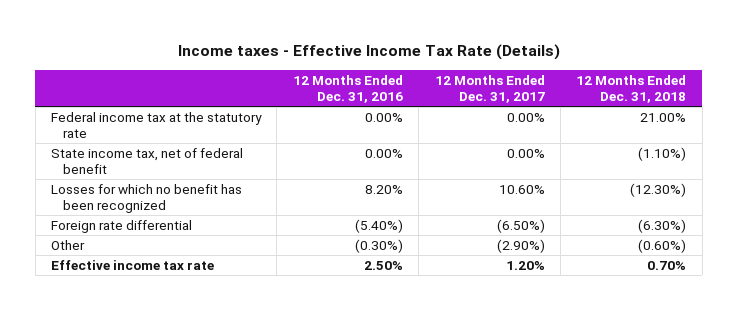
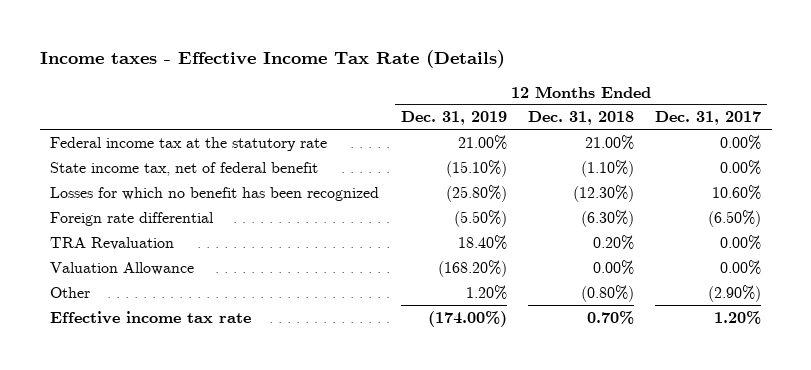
[292,74,403,104] 12 Months Ended Dec. 31, 2016 -> none
none -> [400,111,507,126] Dec. 31, 2019
none -> [50,236,175,250] TRA Revaluation
none -> [50,261,195,275] Valuation Allowance
[638,238,687,253] (0.60%) -> [580,284,634,302] (0.80%)

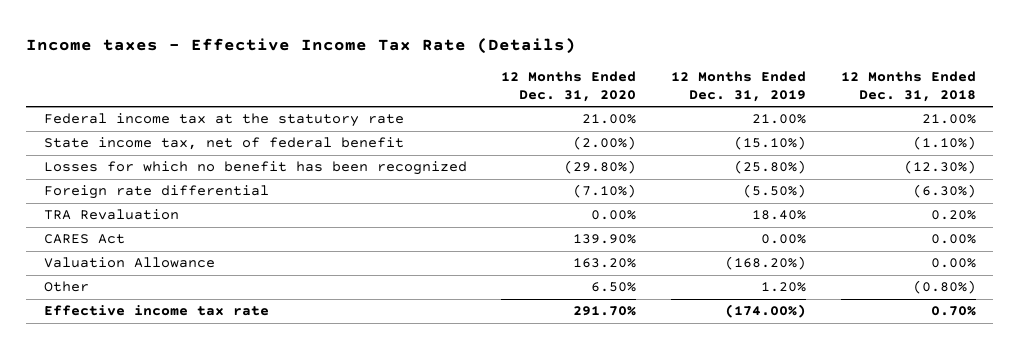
[655,111,762,126] Dec. 31, 2017 -> none
none -> [501,71,637,102] 12 Months Ended Dec. 31, 2020
none -> [43,234,125,245] CARES Act

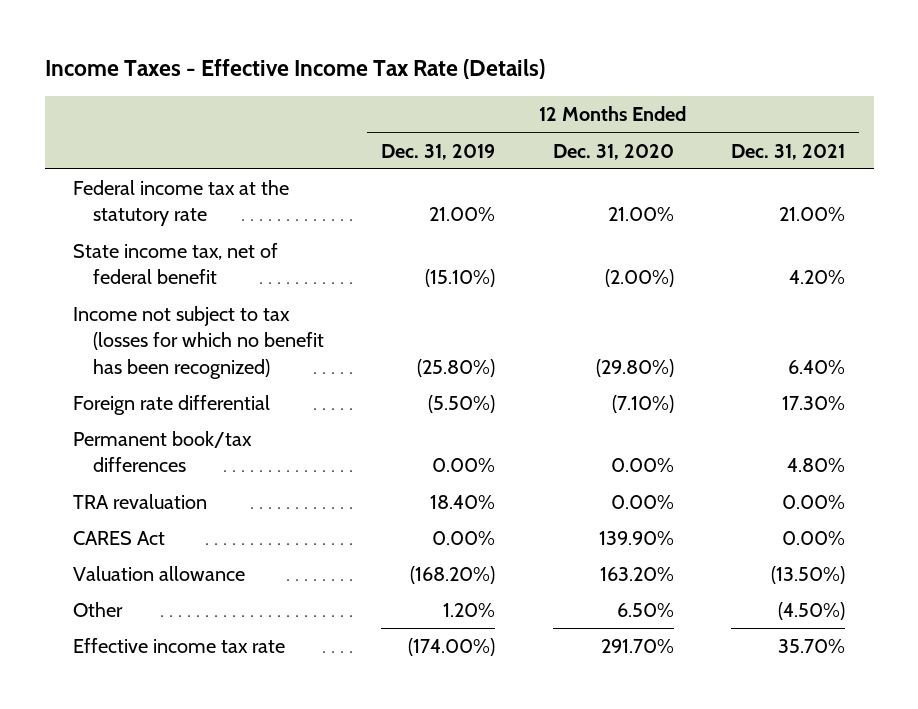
[26,37,577,54] Income taxes - Effective Income Tax Rate (Details) -> [44,58,545,79] Income Taxes - Effective Income Tax Rate (Details)
[840,71,976,102] 12 Months Ended Dec. 31, 2018 -> none
none -> [730,143,845,160] Dec. 31, 2021
[43,161,467,176] Losses for which no benefit has been recognized -> [73,306,324,379] Income not subject to tax (losses for which no benefit has been recognized)
none -> [73,431,253,473] Permanent book/tax differences
[43,209,179,221] TRA Revaluation -> [73,494,208,510] TRA revaluation
[43,257,215,269] Valuation Allowance -> [73,566,246,582] Valuation allowance

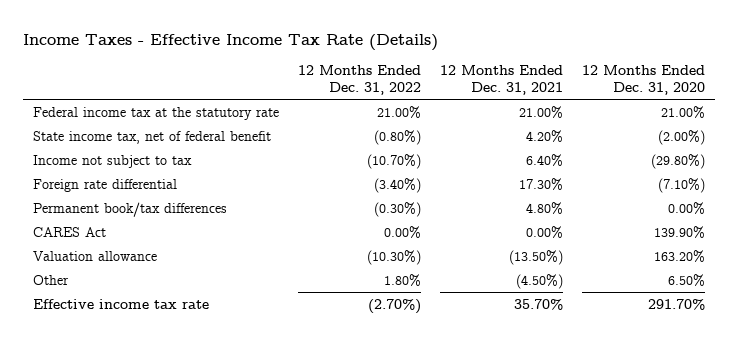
[381,143,496,160] Dec. 31, 2019 -> none
none -> [297,65,421,95] 12 Months Ended Dec. 31, 2022
[73,306,324,379] Income not subject to tax (losses for which no benefit has been recognized) -> [32,154,192,168] Income not subject to tax
[73,494,208,510] TRA revaluation -> none

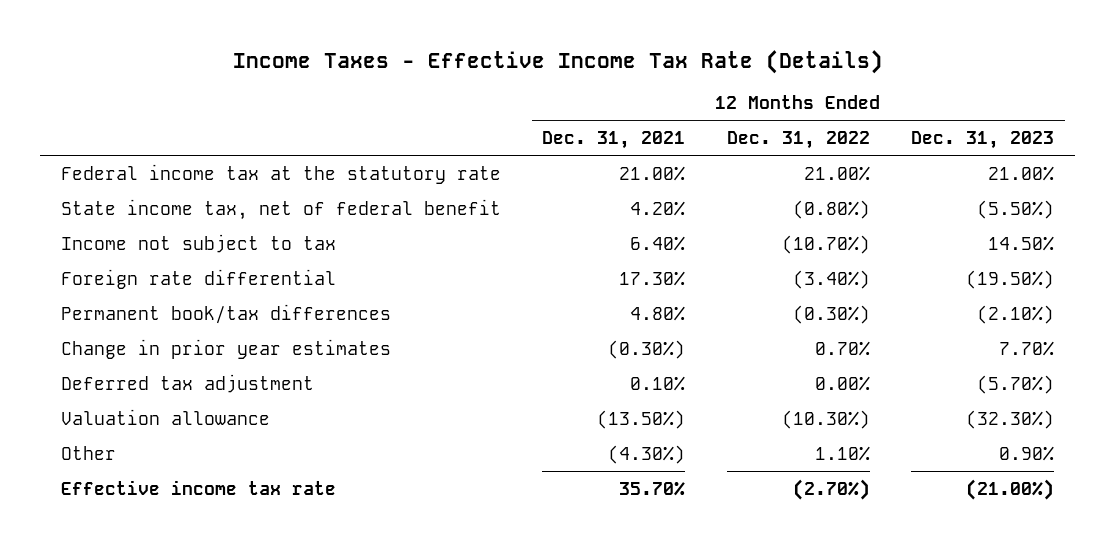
[582,65,706,95] 12 Months Ended Dec. 31, 2020 -> none
none -> [911,131,1055,150] Dec. 31, 2023
[32,226,106,237] CARES Act -> none
none -> [60,338,391,359] Change in prior year estimates
none -> [60,373,314,393] Deferred tax adjustment
[383,273,421,287] 1.80% -> [814,445,870,461] 1.10%
[516,273,564,289] (4.50%) -> [608,444,686,464] (4.30%)

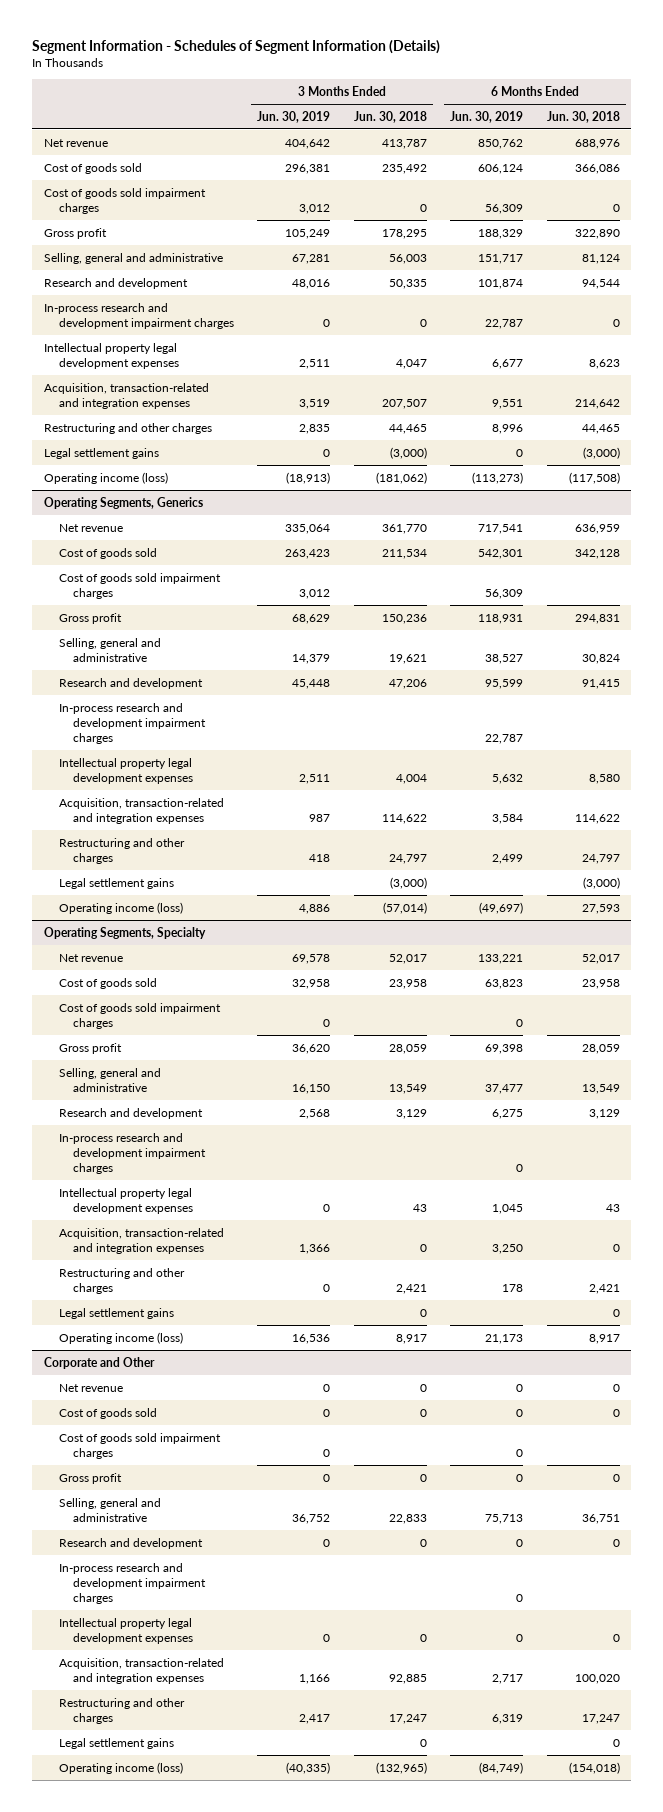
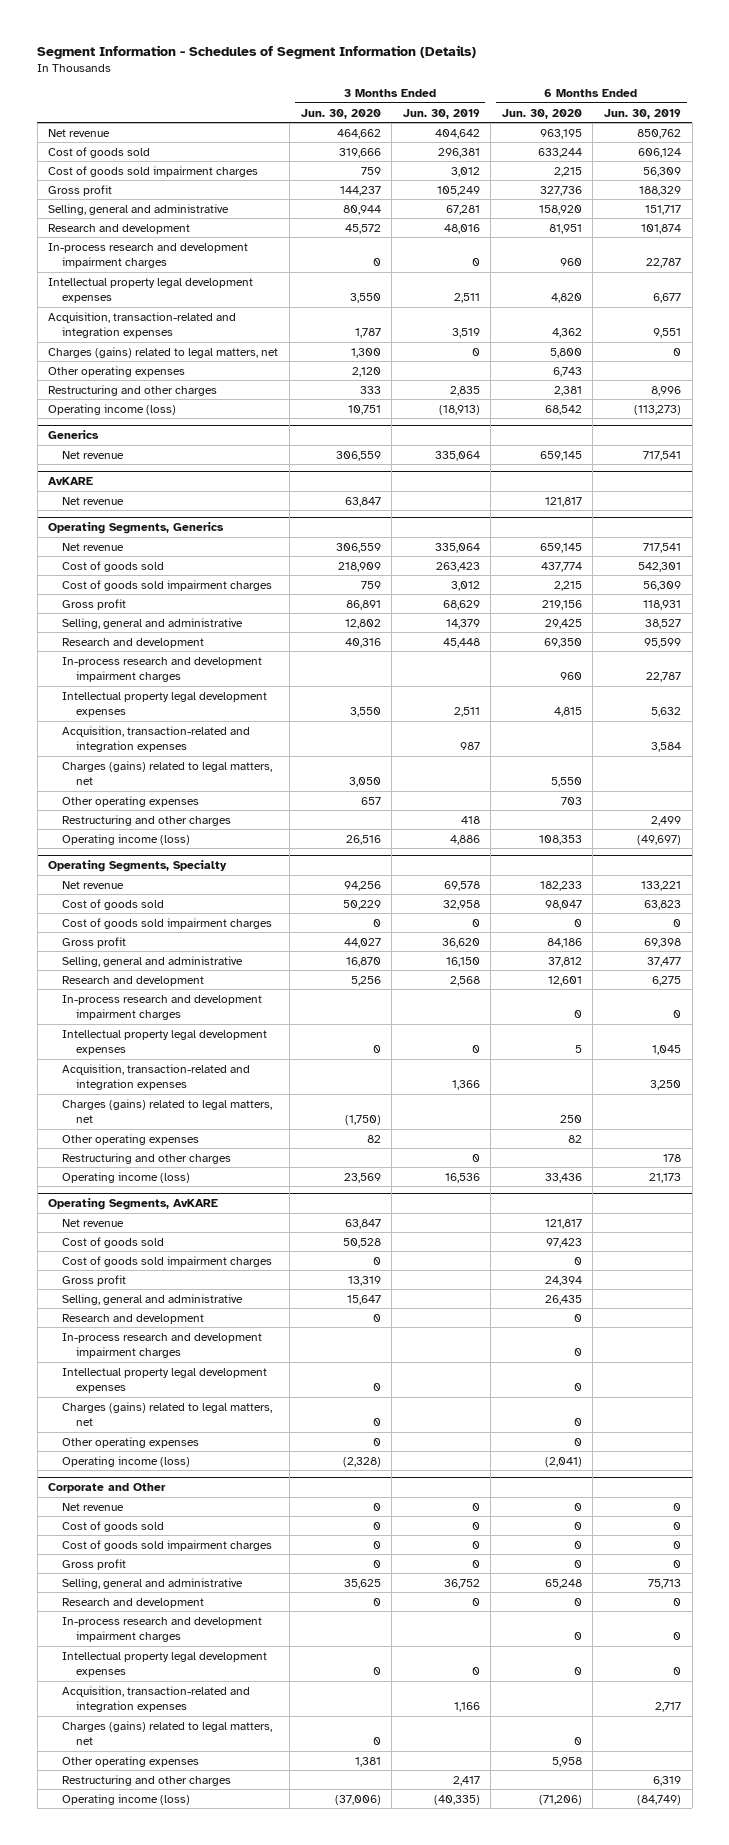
[353,110,427,123] Jun. 30, 2018 -> none
[546,110,620,123] Jun. 30, 2018 -> none
none -> [300,108,381,119] Jun. 30, 2020
none -> [501,108,582,119] Jun. 30, 2020
none -> [48,346,279,358] Charges (gains) related to legal matters, net
none -> [48,365,186,377] Other operating expenses
[43,447,159,459] Legal settlement gains -> none
none -> [48,430,100,440] Generics
none -> [62,450,125,459] Net revenue
none -> [48,477,94,486] AvKARE
none -> [62,496,125,505] Net revenue
none -> [62,760,273,786] Charges (gains) related to legal matters, net
none -> [62,795,200,807] Other operating expenses
[58,877,174,889] Legal settlement gains -> none
none -> [62,1098,273,1124] Charges (gains) related to legal matters, net
none -> [62,1133,200,1145] Other operating expenses
[58,1307,174,1319] Legal settlement gains -> none
none -> [48,1198,219,1211] Operating Segments, AvKARE
none -> [62,1218,125,1227] Net revenue
none -> [62,1236,165,1248] Cost of goods sold
none -> [62,1255,273,1267] Cost of goods sold impairment charges
none -> [62,1274,127,1286] Gross profit
none -> [62,1293,244,1305] Selling, general and administrative
none -> [62,1313,205,1324] Research and development
none -> [62,1332,263,1359] In-process research and development impairment charges
none -> [62,1367,268,1394] Intellectual property legal development expenses
none -> [62,1401,273,1427] Charges (gains) related to legal matters, net
none -> [62,1436,200,1448] Other operating expenses
none -> [62,1455,191,1467] Operating income (loss)
none -> [62,1720,273,1746] Charges (gains) related to legal matters, net
none -> [62,1755,200,1767] Other operating expenses
[58,1737,174,1749] Legal settlement gains -> none

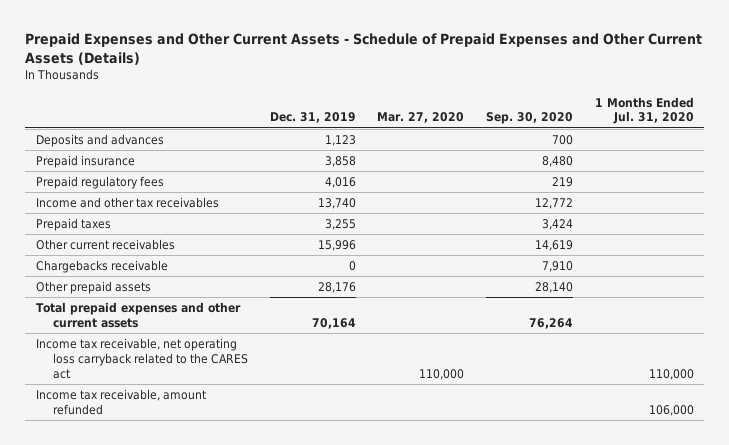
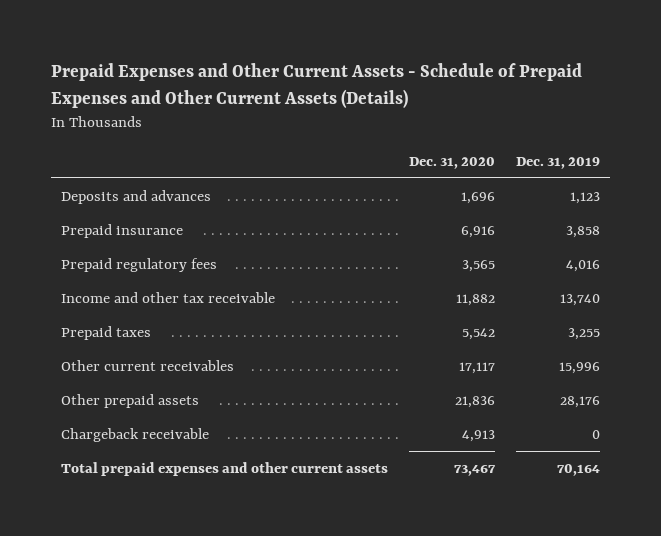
[377,112,465,124] Mar. 27, 2020 -> none
[485,112,573,125] Sep. 30, 2020 -> none
[594,96,694,125] 1 Months Ended Jul. 31, 2020 -> none
none -> [409,156,496,169] Dec. 31, 2020
[35,197,219,209] Income and other tax receivables -> [61,291,276,303] Income and other tax receivable
[35,260,168,274] Chargebacks receivable -> none
none -> [61,427,210,442] Chargeback receivable
[35,338,249,380] Income tax receivable, net operating loss carryback related to the CARES act -> none
[35,389,206,416] Income tax receivable, amount refunded -> none

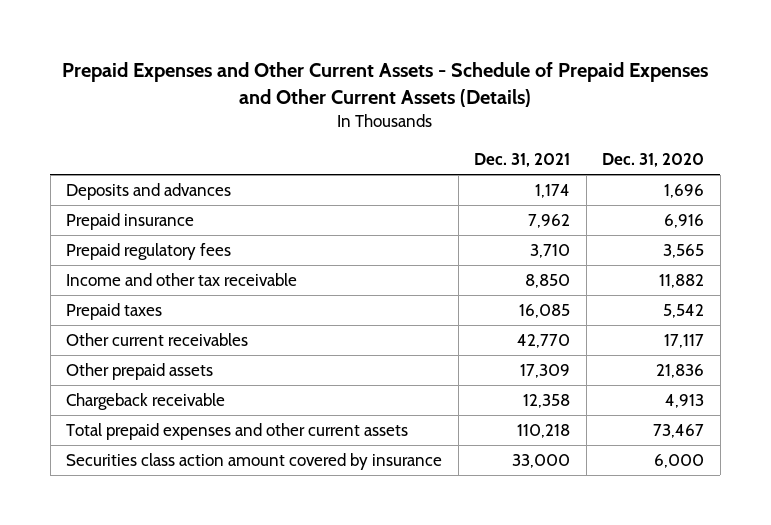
[516,156,601,169] Dec. 31, 2019 -> none
none -> [474,153,571,168] Dec. 31, 2021
none -> [66,453,443,471] Securities class action amount covered by insurance

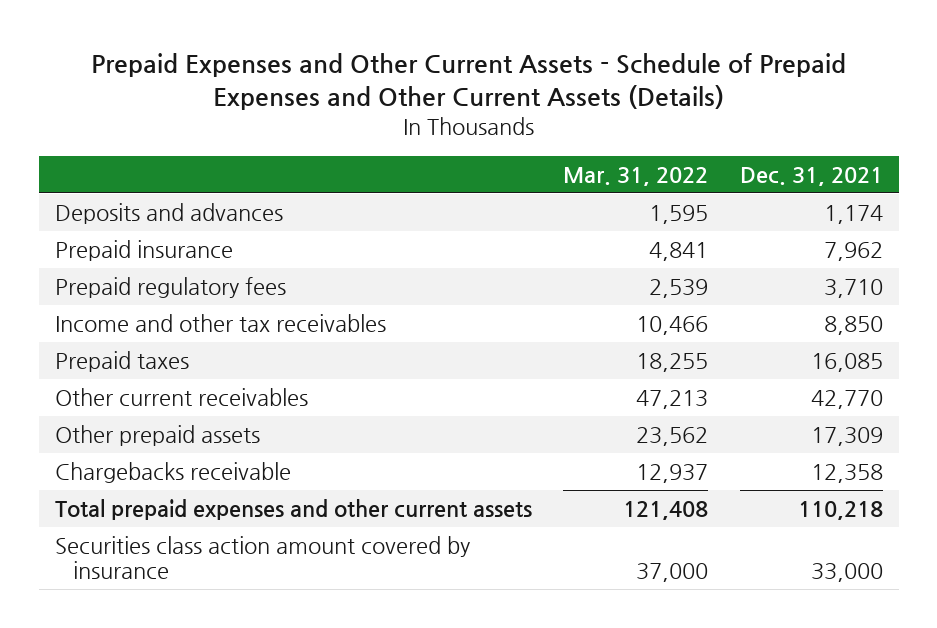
[602,153,705,168] Dec. 31, 2020 -> none
none -> [563,166,709,186] Mar. 31, 2022
[66,273,298,287] Income and other tax receivable -> [54,313,386,332] Income and other tax receivables
[66,393,226,411] Chargeback receivable -> [54,461,291,483] Chargebacks receivable

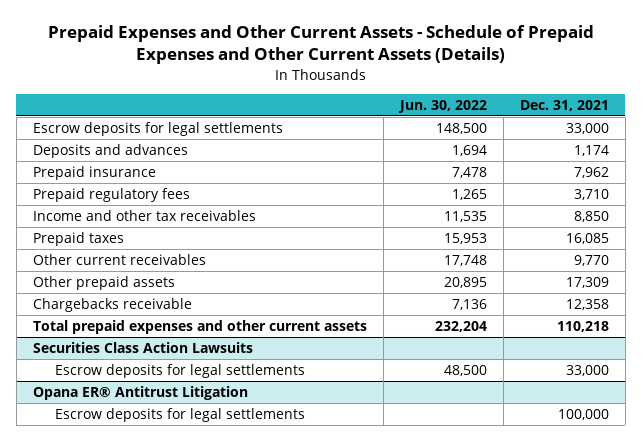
[563,166,709,186] Mar. 31, 2022 -> none
none -> [397,99,487,113] Jun. 30, 2022
none -> [32,122,283,137] Escrow deposits for legal settlements
[810,389,883,409] 42,770 -> [573,255,609,267] 9,770
none -> [32,342,253,354] Securities Class Action Lawsuits
[54,535,470,580] Securities class action amount covered by insurance -> [55,364,306,379] Escrow deposits for legal settlements
none -> [32,386,248,401] Opana ER® Antitrust Litigation
none -> [55,408,306,423] Escrow deposits for legal settlements

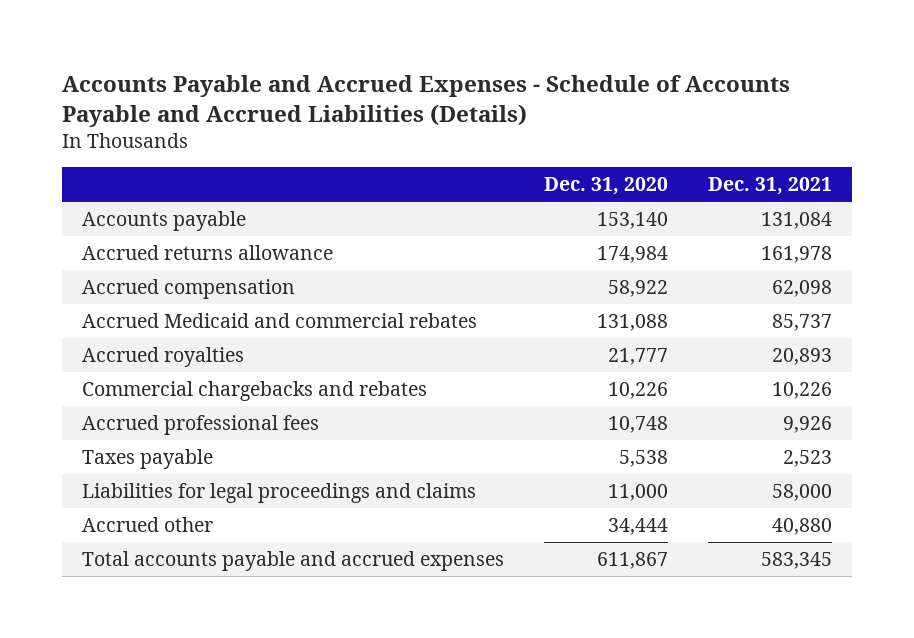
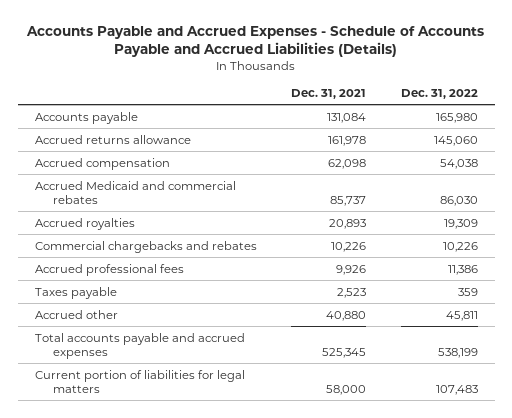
[543,177,668,196] Dec. 31, 2020 -> none
none -> [400,88,478,99] Dec. 31, 2022
[81,482,476,503] Liabilities for legal proceedings and claims -> none
[761,551,833,569] 583,345 -> [322,347,367,358] 525,345
none -> [34,369,245,393] Current portion of liabilities for legal matters

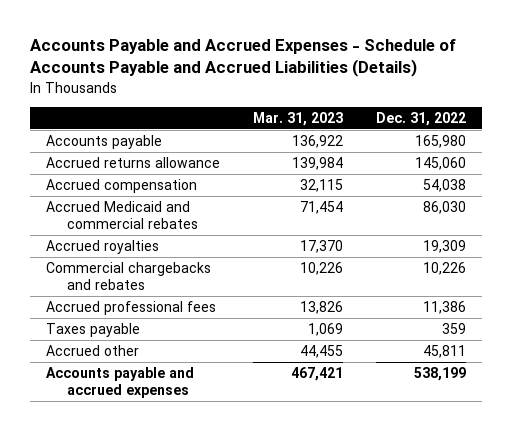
[291,88,367,99] Dec. 31, 2021 -> none
none -> [252,111,343,126] Mar. 31, 2023
[34,369,245,393] Current portion of liabilities for legal matters -> none
[34,332,245,359] Total accounts payable and accrued expenses -> [45,367,194,399] Accounts payable and accrued expenses

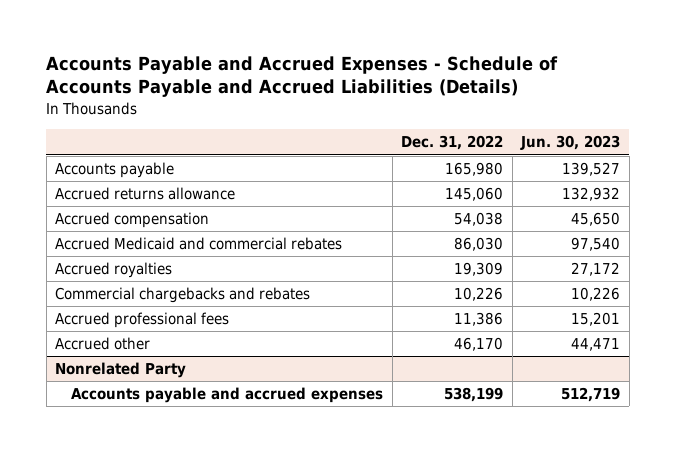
[252,111,343,126] Mar. 31, 2023 -> none
none -> [520,135,621,151] Jun. 30, 2023
[45,323,140,338] Taxes payable -> none
[422,345,466,359] 45,811 -> [454,337,504,352] 46,170
none -> [55,362,187,379] Nonrelated Party

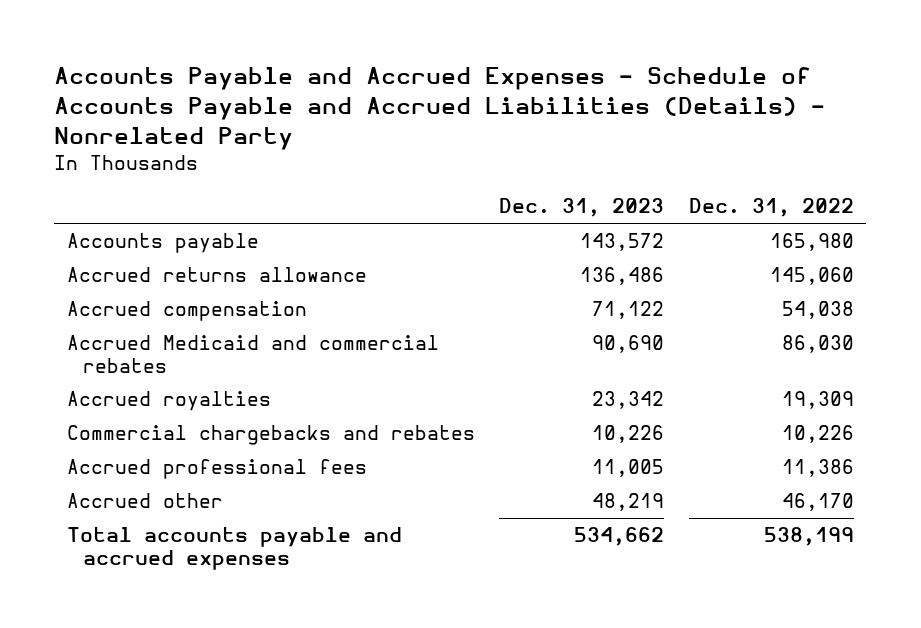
[46,55,559,98] Accounts Payable and Accrued Expenses - Schedule of Accounts Payable and Accrued Liabilities (Details) -> [54,67,826,151] Accounts Payable and Accrued Expenses - Schedule of Accounts Payable and Accrued Liabilities (Details) - Nonrelated Party
[520,135,621,151] Jun. 30, 2023 -> none
none -> [499,198,665,218] Dec. 31, 2023
[55,362,187,379] Nonrelated Party -> none
[71,387,384,404] Accounts payable and accrued expenses -> [66,527,402,570] Total accounts payable and accrued expenses

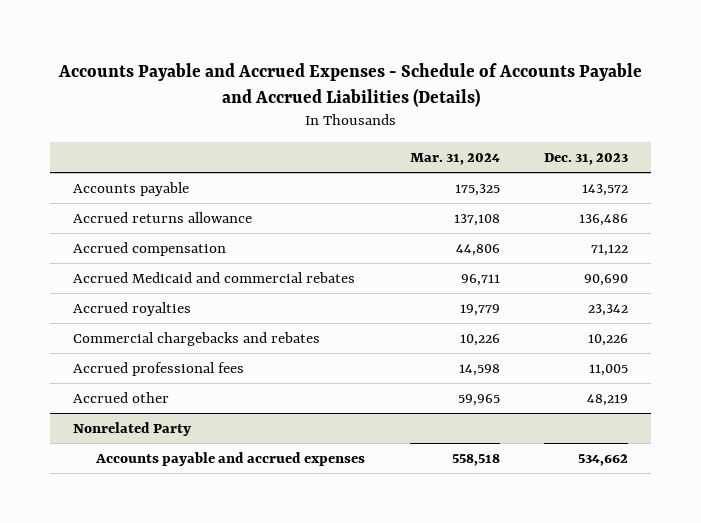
[54,67,826,151] Accounts Payable and Accrued Expenses - Schedule of Accounts Payable and Accrued Liabilities (Details) - Nonrelated Party -> [57,62,642,107] Accounts Payable and Accrued Expenses - Schedule of Accounts Payable and Accrued Liabilities (Details)
[688,198,854,218] Dec. 31, 2022 -> none
none -> [409,152,500,165] Mar. 31, 2024
none -> [72,421,191,436] Nonrelated Party
[66,527,402,570] Total accounts payable and accrued expenses -> [94,451,365,466] Accounts payable and accrued expenses

